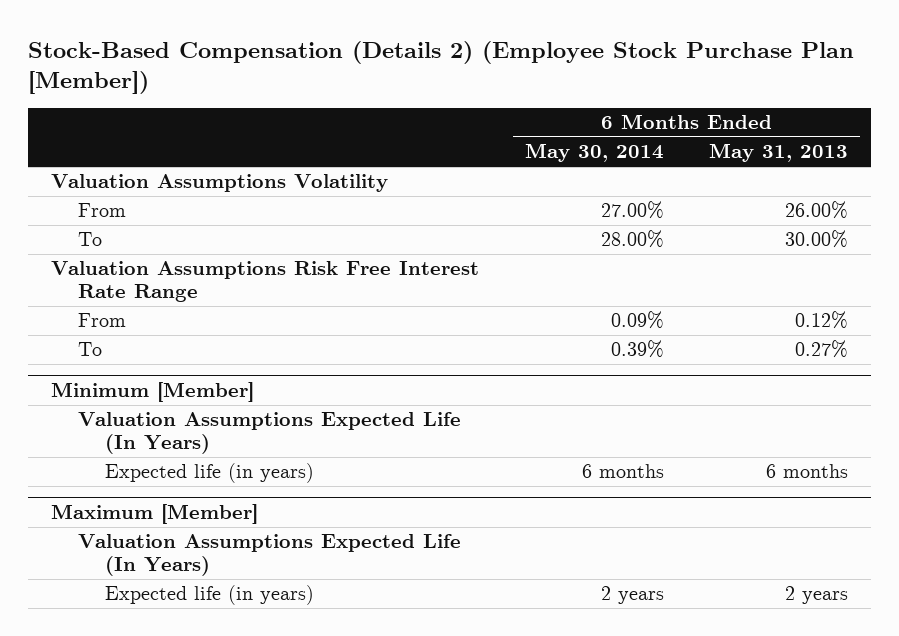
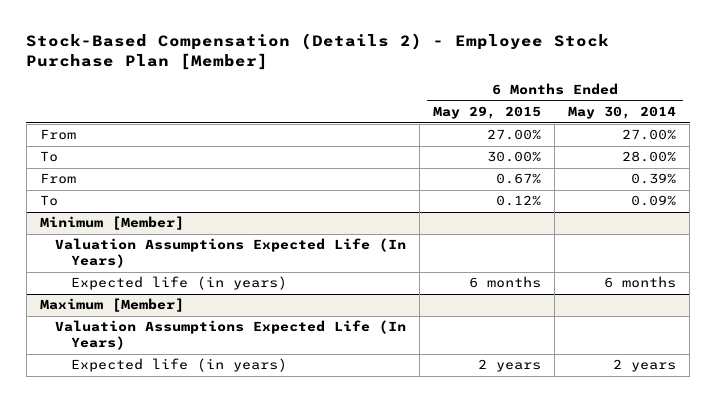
[27,41,854,95] Stock-Based Compensation (Details 2) (Employee Stock Purchase Plan [Member]) -> [26,33,610,71] Stock-Based Compensation (Details 2) - Employee Stock Purchase Plan [Member]
[709,143,849,163] May 31, 2013 -> none
none -> [433,106,542,120] May 29, 2015
[50,174,388,193] Valuation Assumptions Volatility -> none
[50,261,479,303] Valuation Assumptions Risk Free Interest Rate Range -> none
[610,311,664,330] 0.09% -> [631,173,677,185] 0.39%
[610,340,664,359] 0.39% -> [631,195,677,207] 0.09%

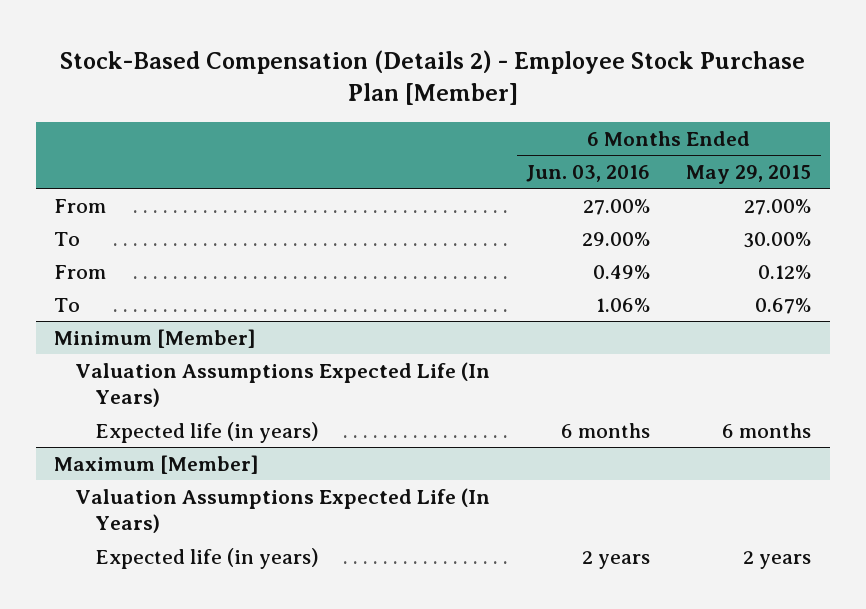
[568,106,677,120] May 30, 2014 -> none
none -> [526,165,651,183] Jun. 03, 2016
[496,173,542,185] 0.67% -> [758,264,812,279] 0.12%
[496,195,542,207] 0.12% -> [755,297,812,314] 0.67%

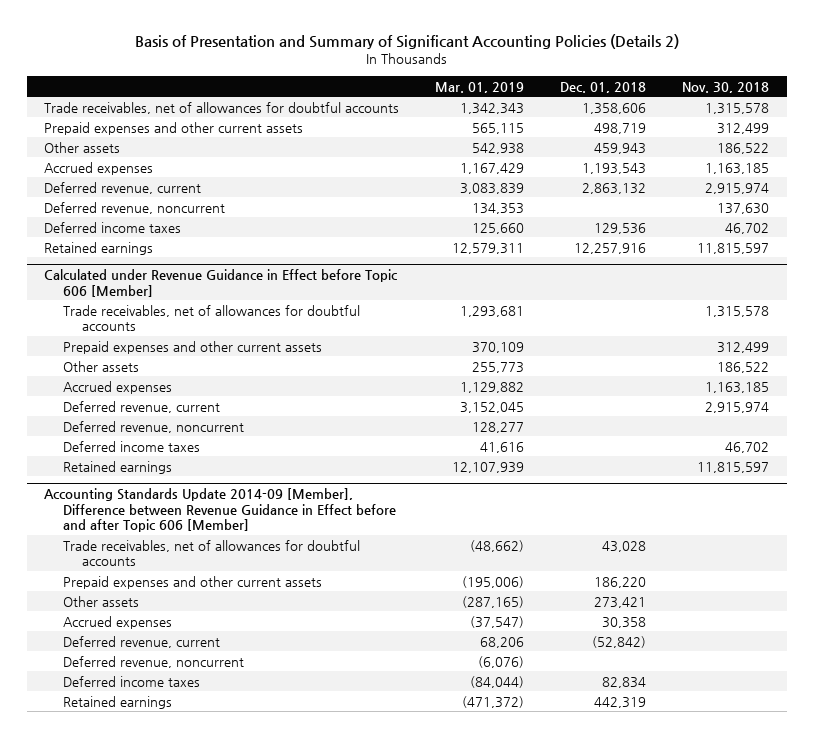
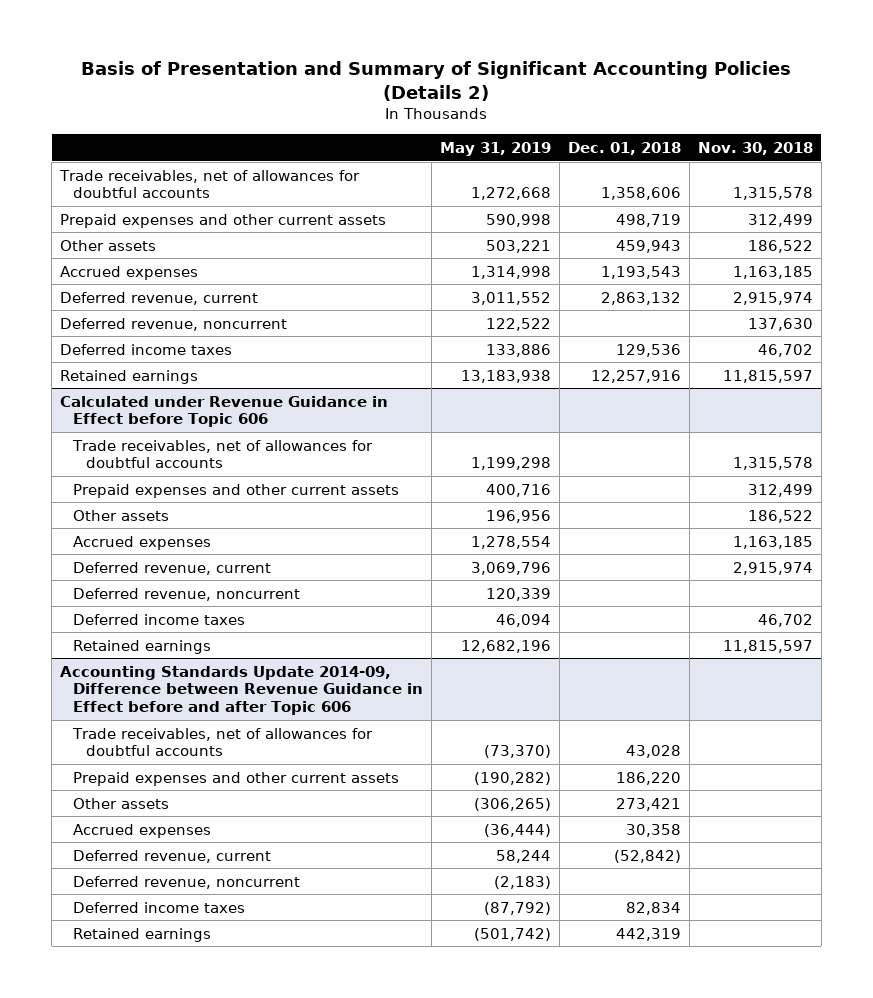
[435,81,525,93] Mar. 01, 2019 -> none
none -> [440,141,552,156] May 31, 2019
[44,269,398,297] Calculated under Revenue Guidance in Effect before Topic 606 [Member] -> [60,395,389,428] Calculated under Revenue Guidance in Effect before Topic 606
[44,488,397,533] Accounting Standards Update 2014-09 [Member], Difference between Revenue Guidance in Effect before and after Topic 606 [Member] -> [60,665,424,716] Accounting Standards Update 2014-09, Difference between Revenue Guidance in Effect before and after Topic 606

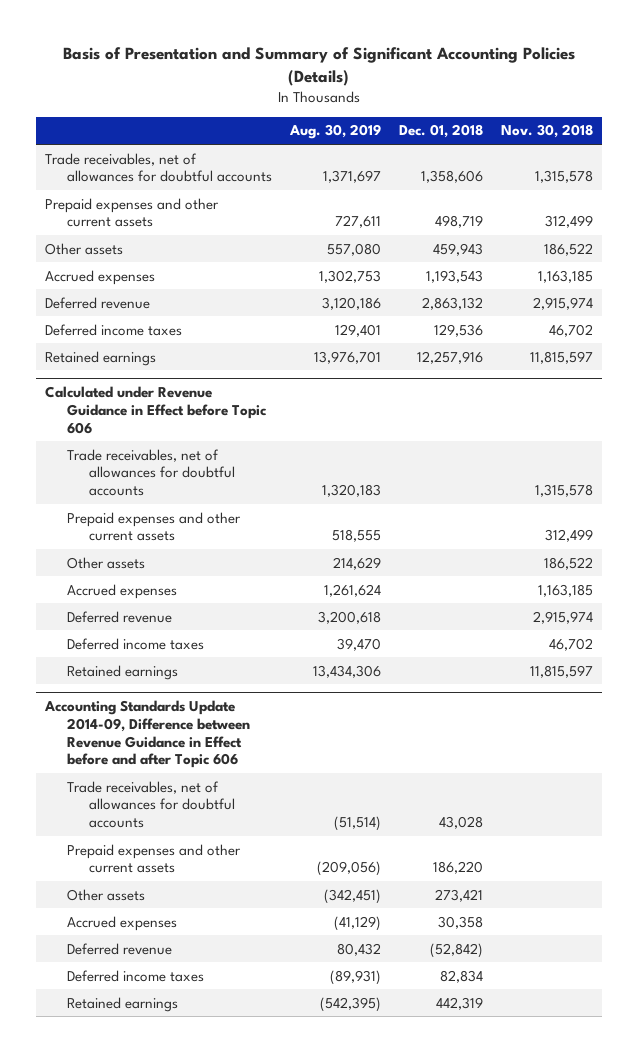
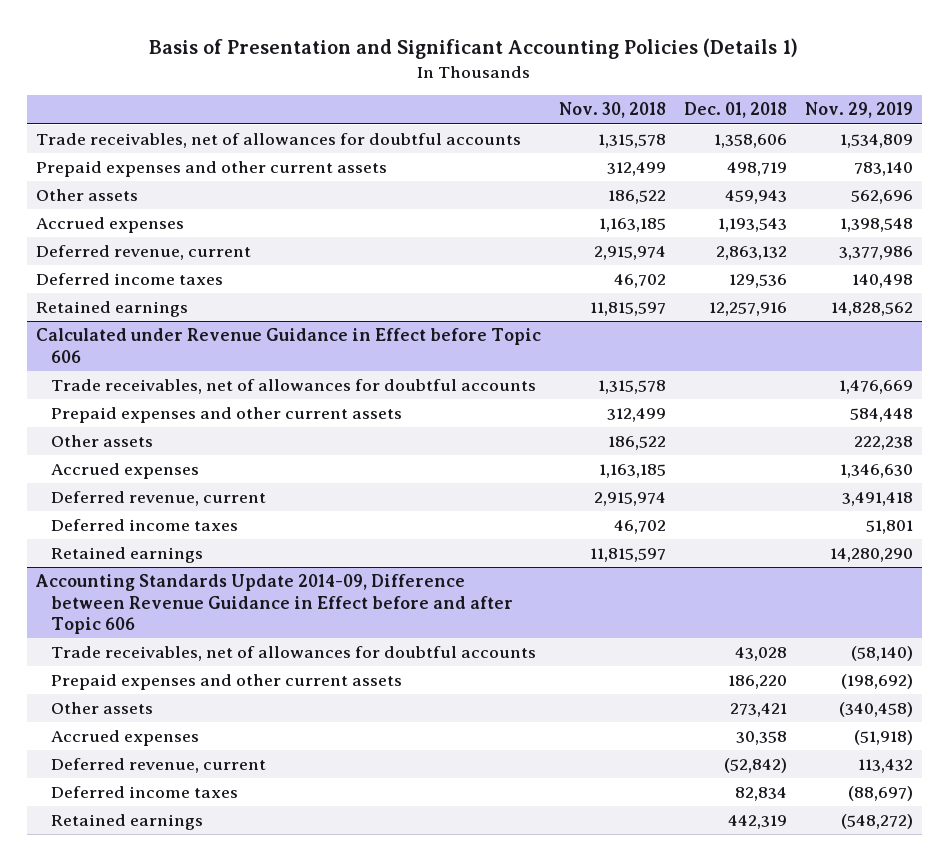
[62,46,575,86] Basis of Presentation and Summary of Significant Accounting Policies (Details) -> [149,38,799,60] Basis of Presentation and Significant Accounting Policies (Details 1)
[288,124,381,140] Aug. 30, 2019 -> none
none -> [804,102,913,119] Nov. 29, 2019
[44,296,150,309] Deferred revenue -> [35,245,251,261] Deferred revenue, current
[66,610,172,623] Deferred revenue -> [51,491,267,507] Deferred revenue, current
[66,942,172,955] Deferred revenue -> [51,758,267,774] Deferred revenue, current

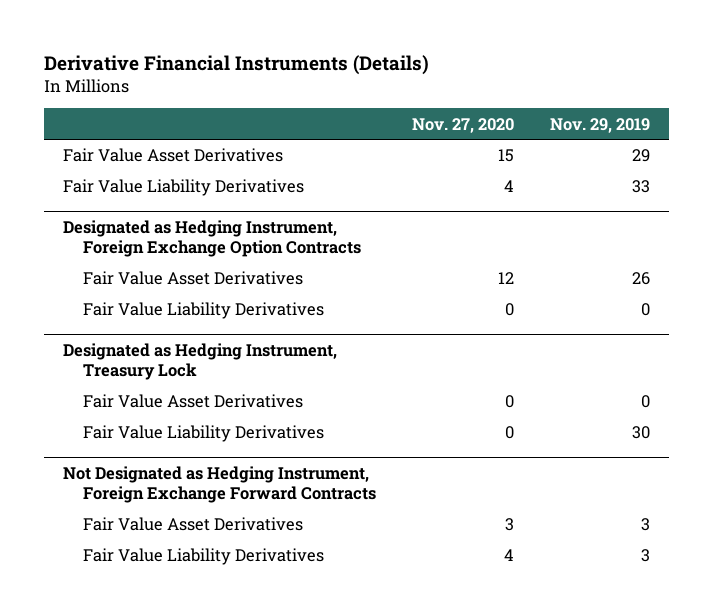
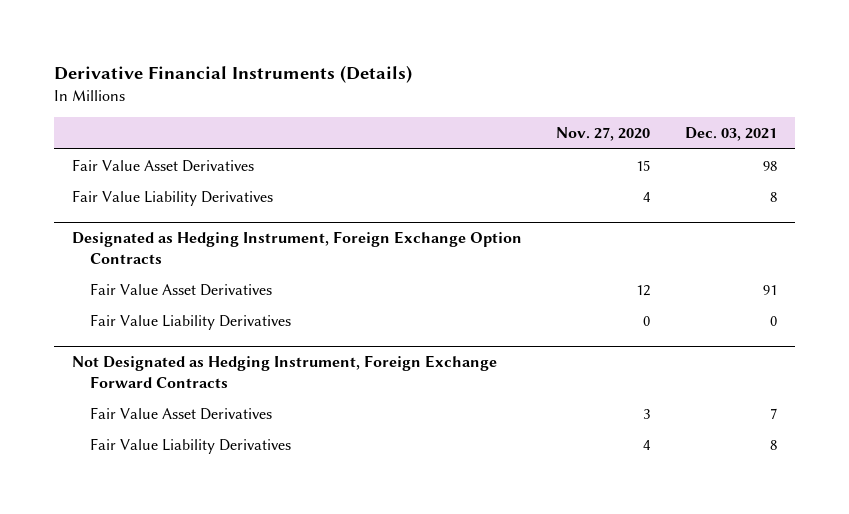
[550,117,651,133] Nov. 29, 2019 -> none
none -> [685,127,778,142] Dec. 03, 2021
[62,343,337,381] Designated as Hedging Instrument, Treasury Lock -> none
[82,394,303,409] Fair Value Asset Derivatives -> none
[82,425,324,443] Fair Value Liability Derivatives -> none

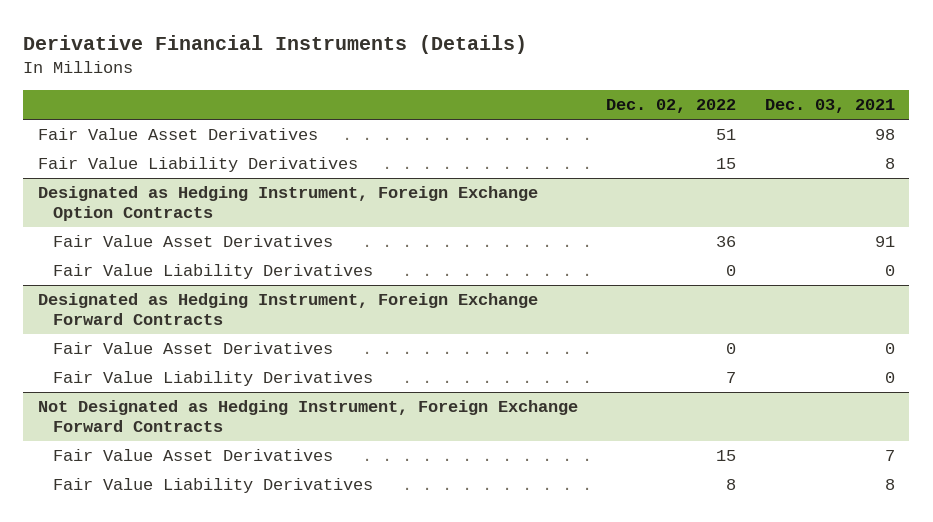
[556,127,651,142] Nov. 27, 2020 -> none
none -> [606,99,737,114] Dec. 02, 2022
none -> [37,292,538,326] Designated as Hedging Instrument, Foreign Exchange Forward Contracts
none -> [53,341,334,354] Fair Value Asset Derivatives
none -> [53,370,374,386] Fair Value Liability Derivatives

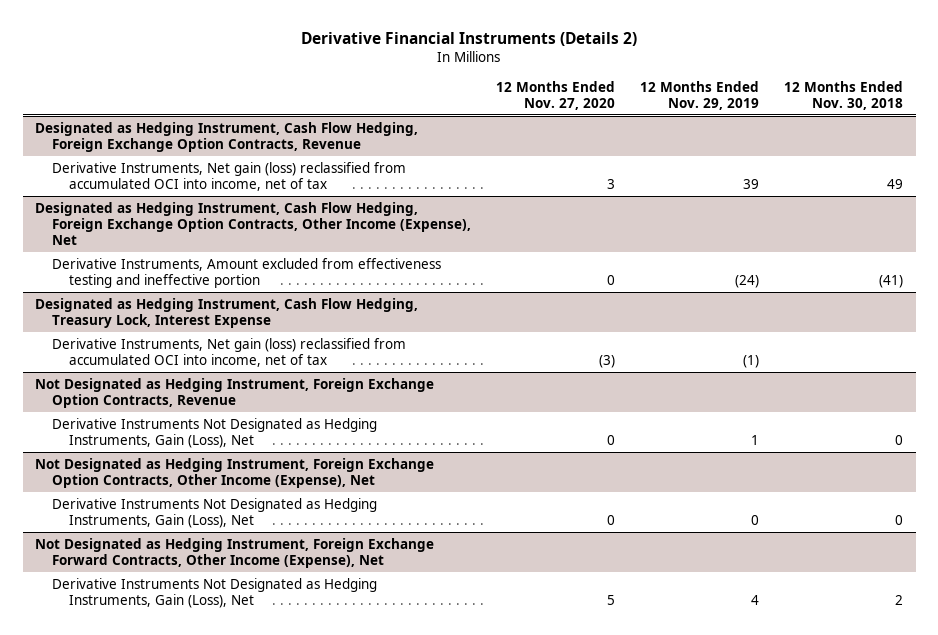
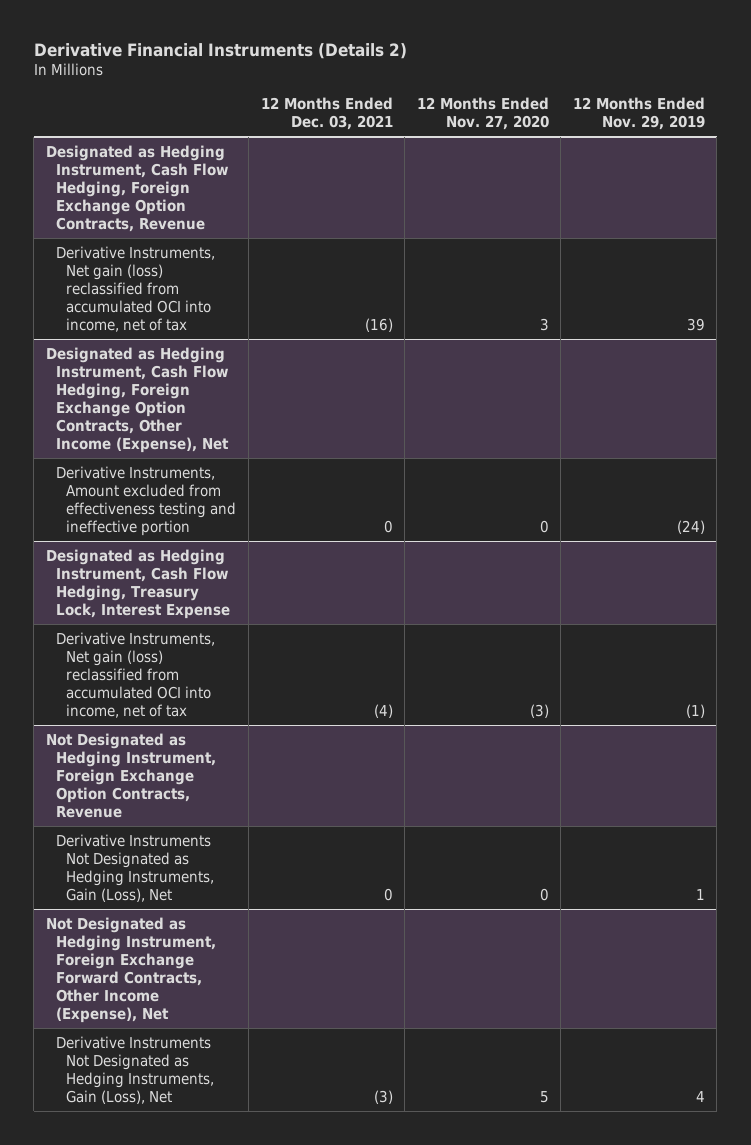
[784,80,904,110] 12 Months Ended Nov. 30, 2018 -> none
none -> [260,96,393,131] 12 Months Ended Dec. 03, 2021
[35,457,435,488] Not Designated as Hedging Instrument, Foreign Exchange Option Contracts, Other Income (Expense), Net -> none
[52,497,378,528] Derivative Instruments Not Designated as Hedging Instruments, Gain (Loss), Net -> none

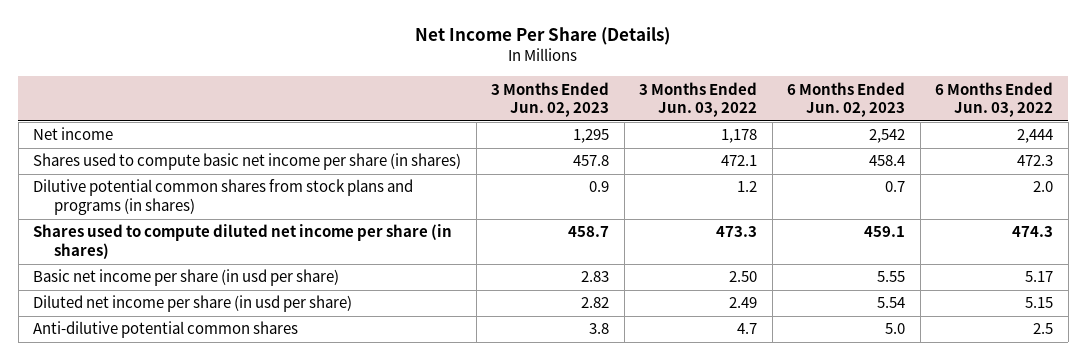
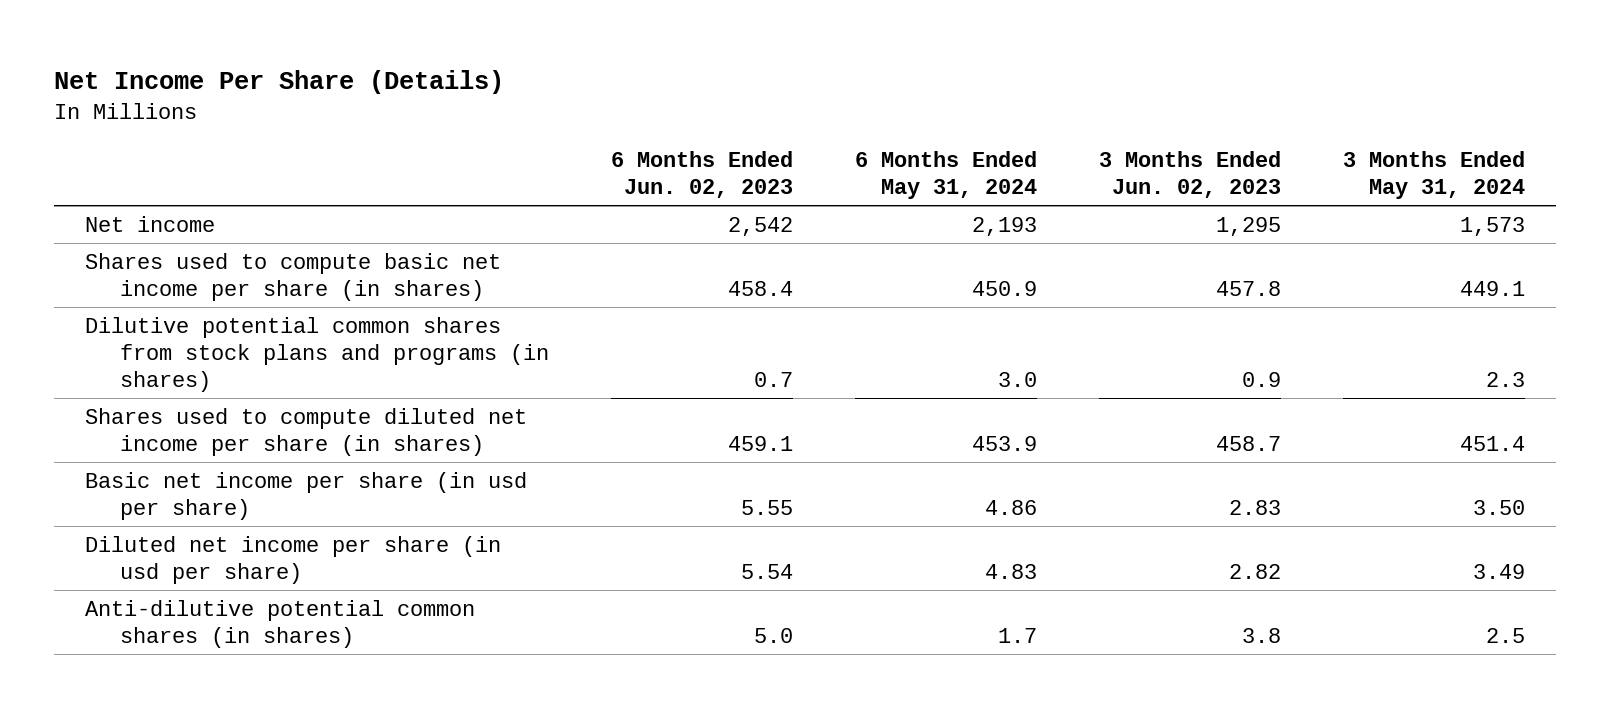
[639,81,758,118] 3 Months Ended Jun. 03, 2022 -> none
[935,81,1054,118] 6 Months Ended Jun. 03, 2022 -> none
none -> [854,150,1037,199] 6 Months Ended May 31, 2024
none -> [1342,150,1525,199] 3 Months Ended May 31, 2024
[33,321,299,339] Anti-dilutive potential common shares -> [85,599,476,648] Anti-dilutive potential common shares (in shares)

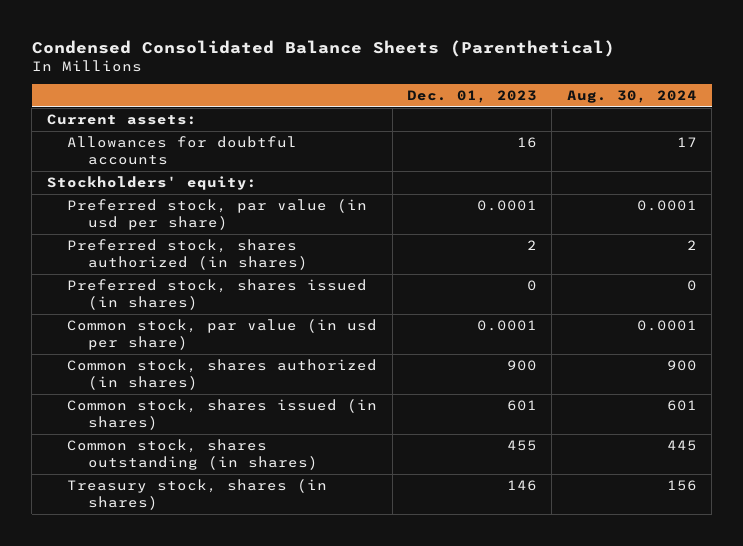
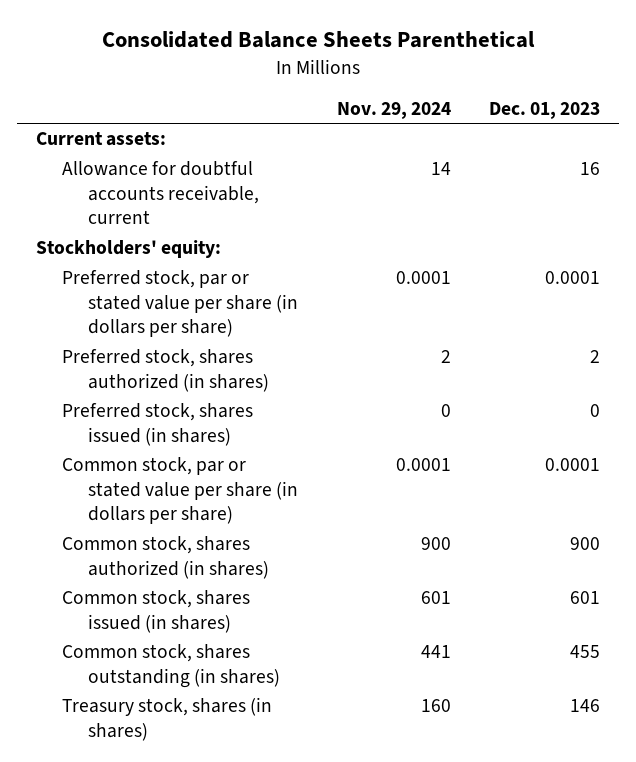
[31,39,615,57] Condensed Consolidated Balance Sheets (Parenthetical) -> [102,31,536,49] Consolidated Balance Sheets Parenthetical
[566,90,697,104] Aug. 30, 2024 -> none
none -> [336,101,451,119] Nov. 29, 2024
[67,136,298,166] Allowances for doubtful accounts -> [62,161,260,225] Allowance for doubtful accounts receivable, current
[67,199,368,231] Preferred stock, par value (in usd per share) -> [62,270,299,338] Preferred stock, par or stated value per share (in dollars per share)
[67,319,378,351] Common stock, par value (in usd per share) -> [62,457,299,525] Common stock, par or stated value per share (in dollars per share)

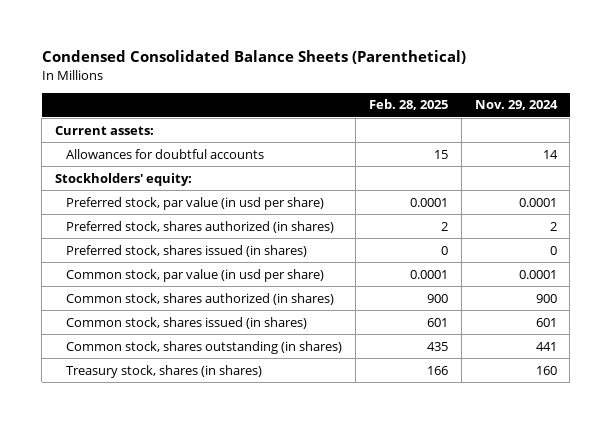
[102,31,536,49] Consolidated Balance Sheets Parenthetical -> [41,50,466,65] Condensed Consolidated Balance Sheets (Parenthetical)
[489,101,601,119] Dec. 01, 2023 -> none
none -> [368,99,448,111] Feb. 28, 2025
[62,161,260,225] Allowance for doubtful accounts receivable, current -> [66,148,265,159] Allowances for doubtful accounts
[62,270,299,338] Preferred stock, par or stated value per share (in dollars per share) -> [66,196,325,210] Preferred stock, par value (in usd per share)
[62,457,299,525] Common stock, par or stated value per share (in dollars per share) -> [66,268,325,282] Common stock, par value (in usd per share)

